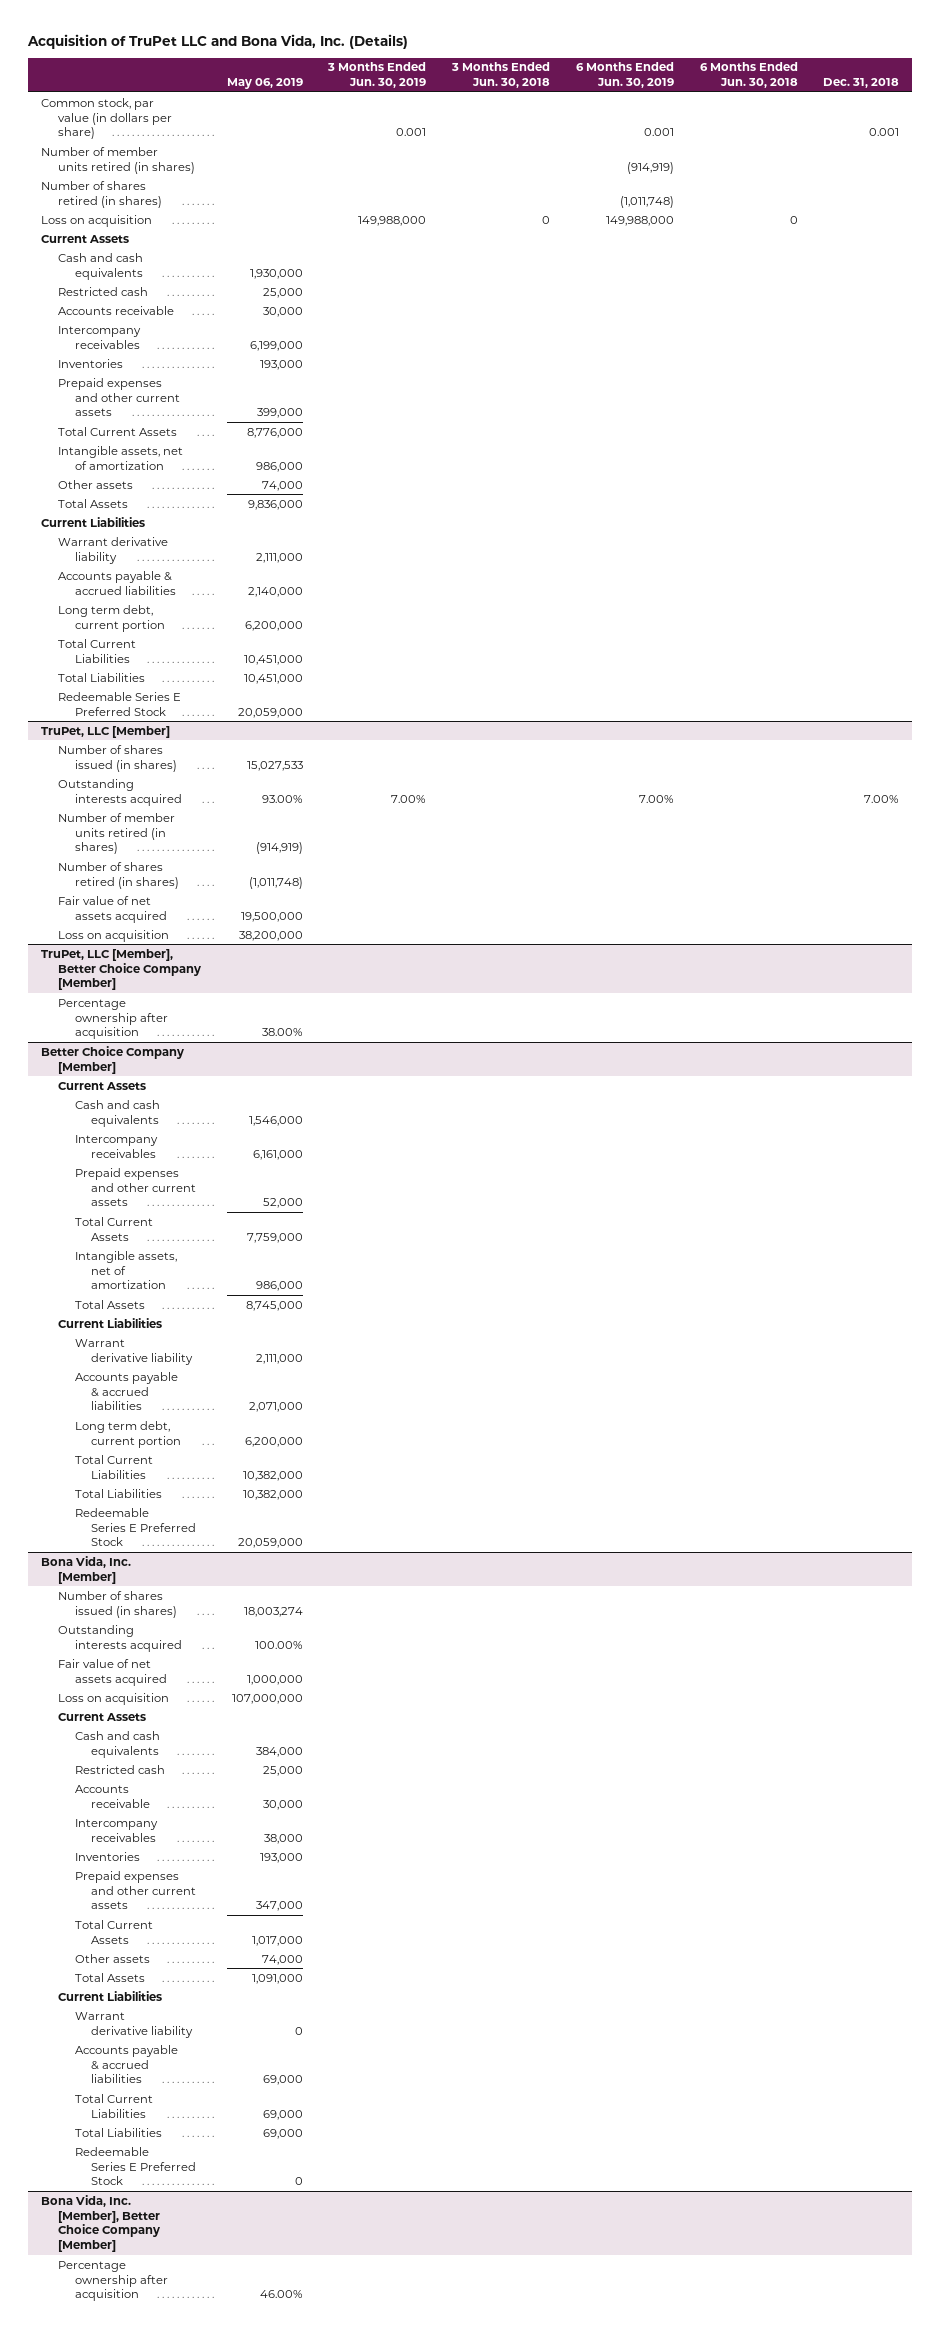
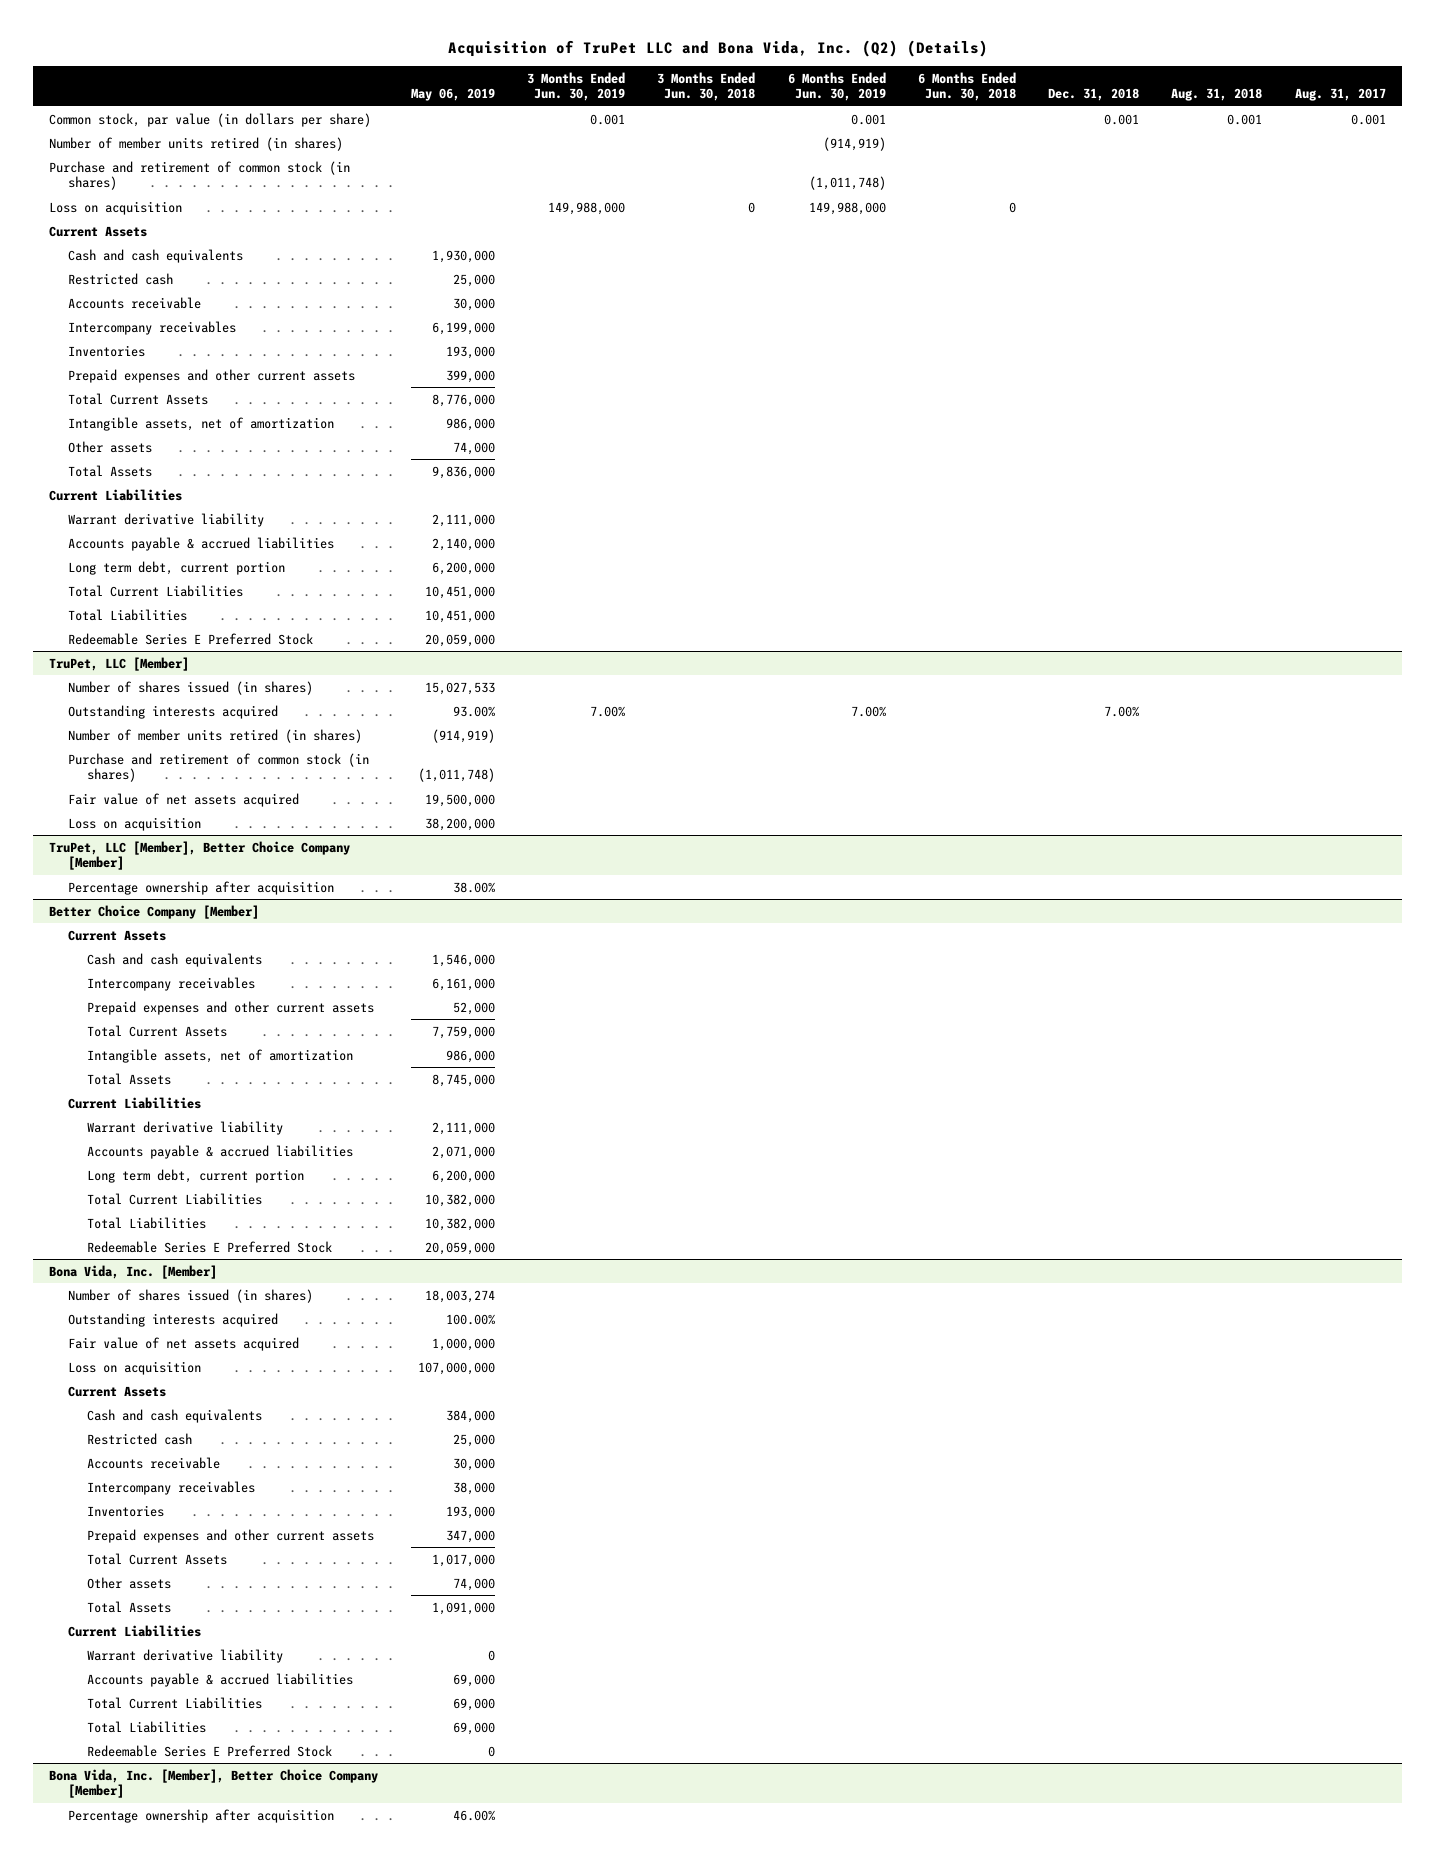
[27,34,409,50] Acquisition of TruPet LLC and Bona Vida, Inc. (Details) -> [447,40,988,58] Acquisition of TruPet LLC and Bona Vida, Inc. (Q2) (Details)
none -> [1171,88,1263,102] Aug. 31, 2018
none -> [1294,88,1386,102] Aug. 31, 2017
[41,180,162,208] Number of shares retired (in shares) -> [49,160,351,190] Purchase and retirement of common stock (in shares)
[57,861,179,889] Number of shares retired (in shares) -> [68,752,370,782] Purchase and retirement of common stock (in shares)

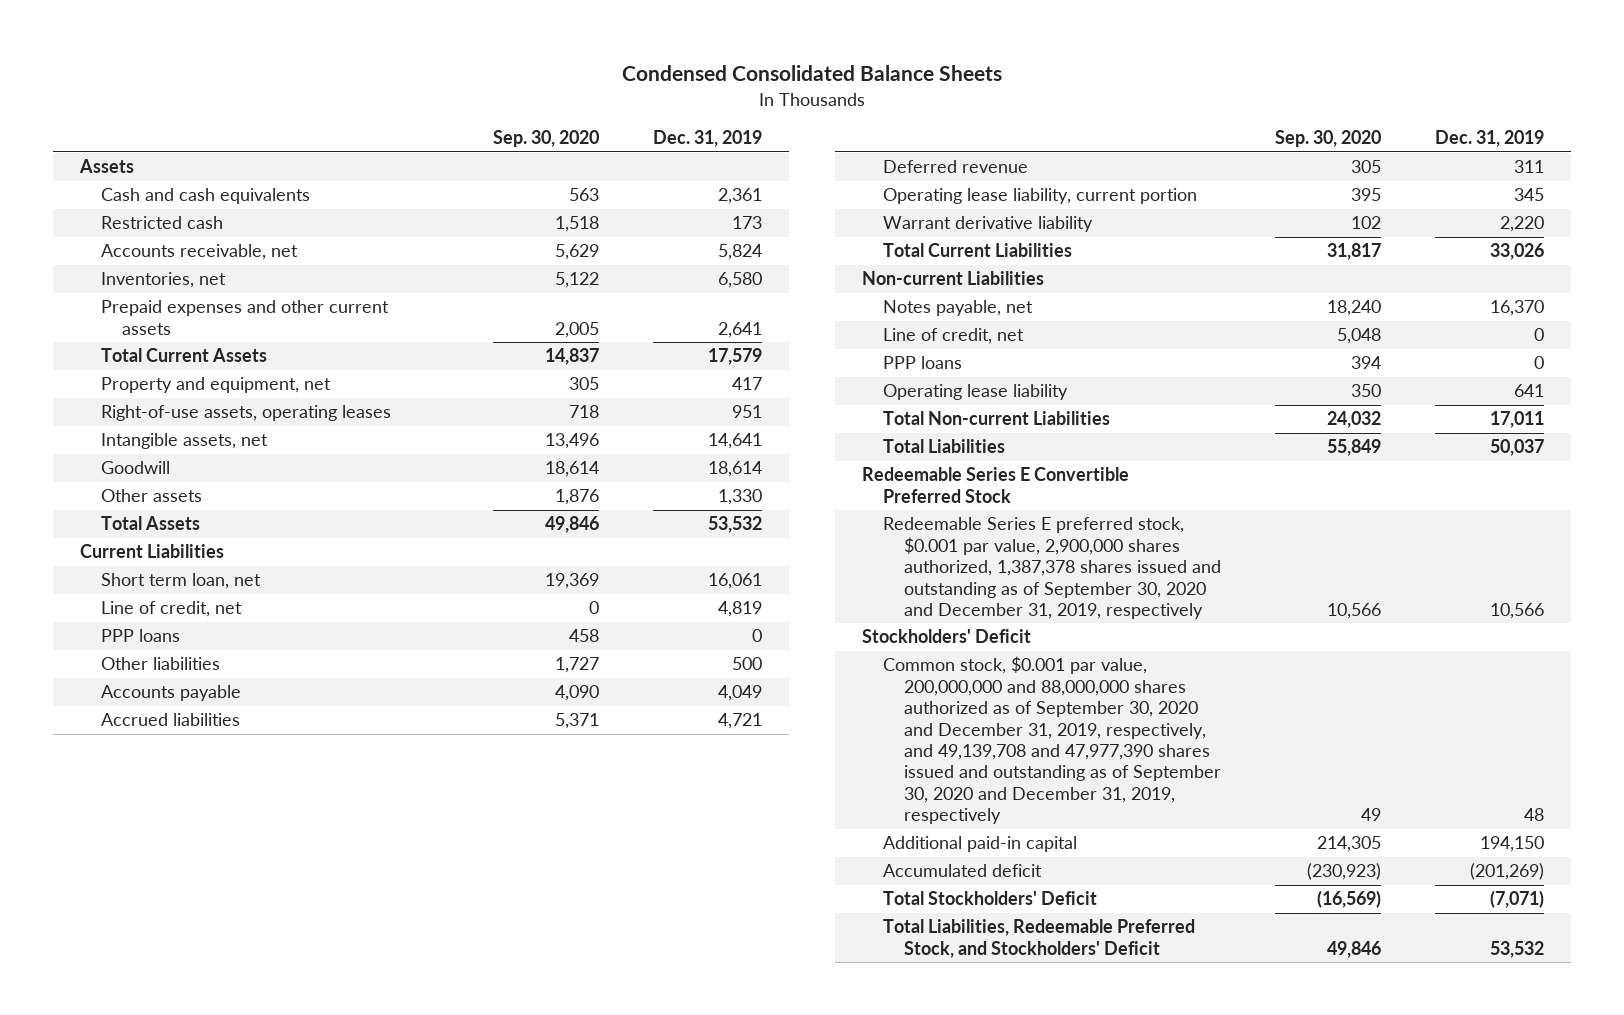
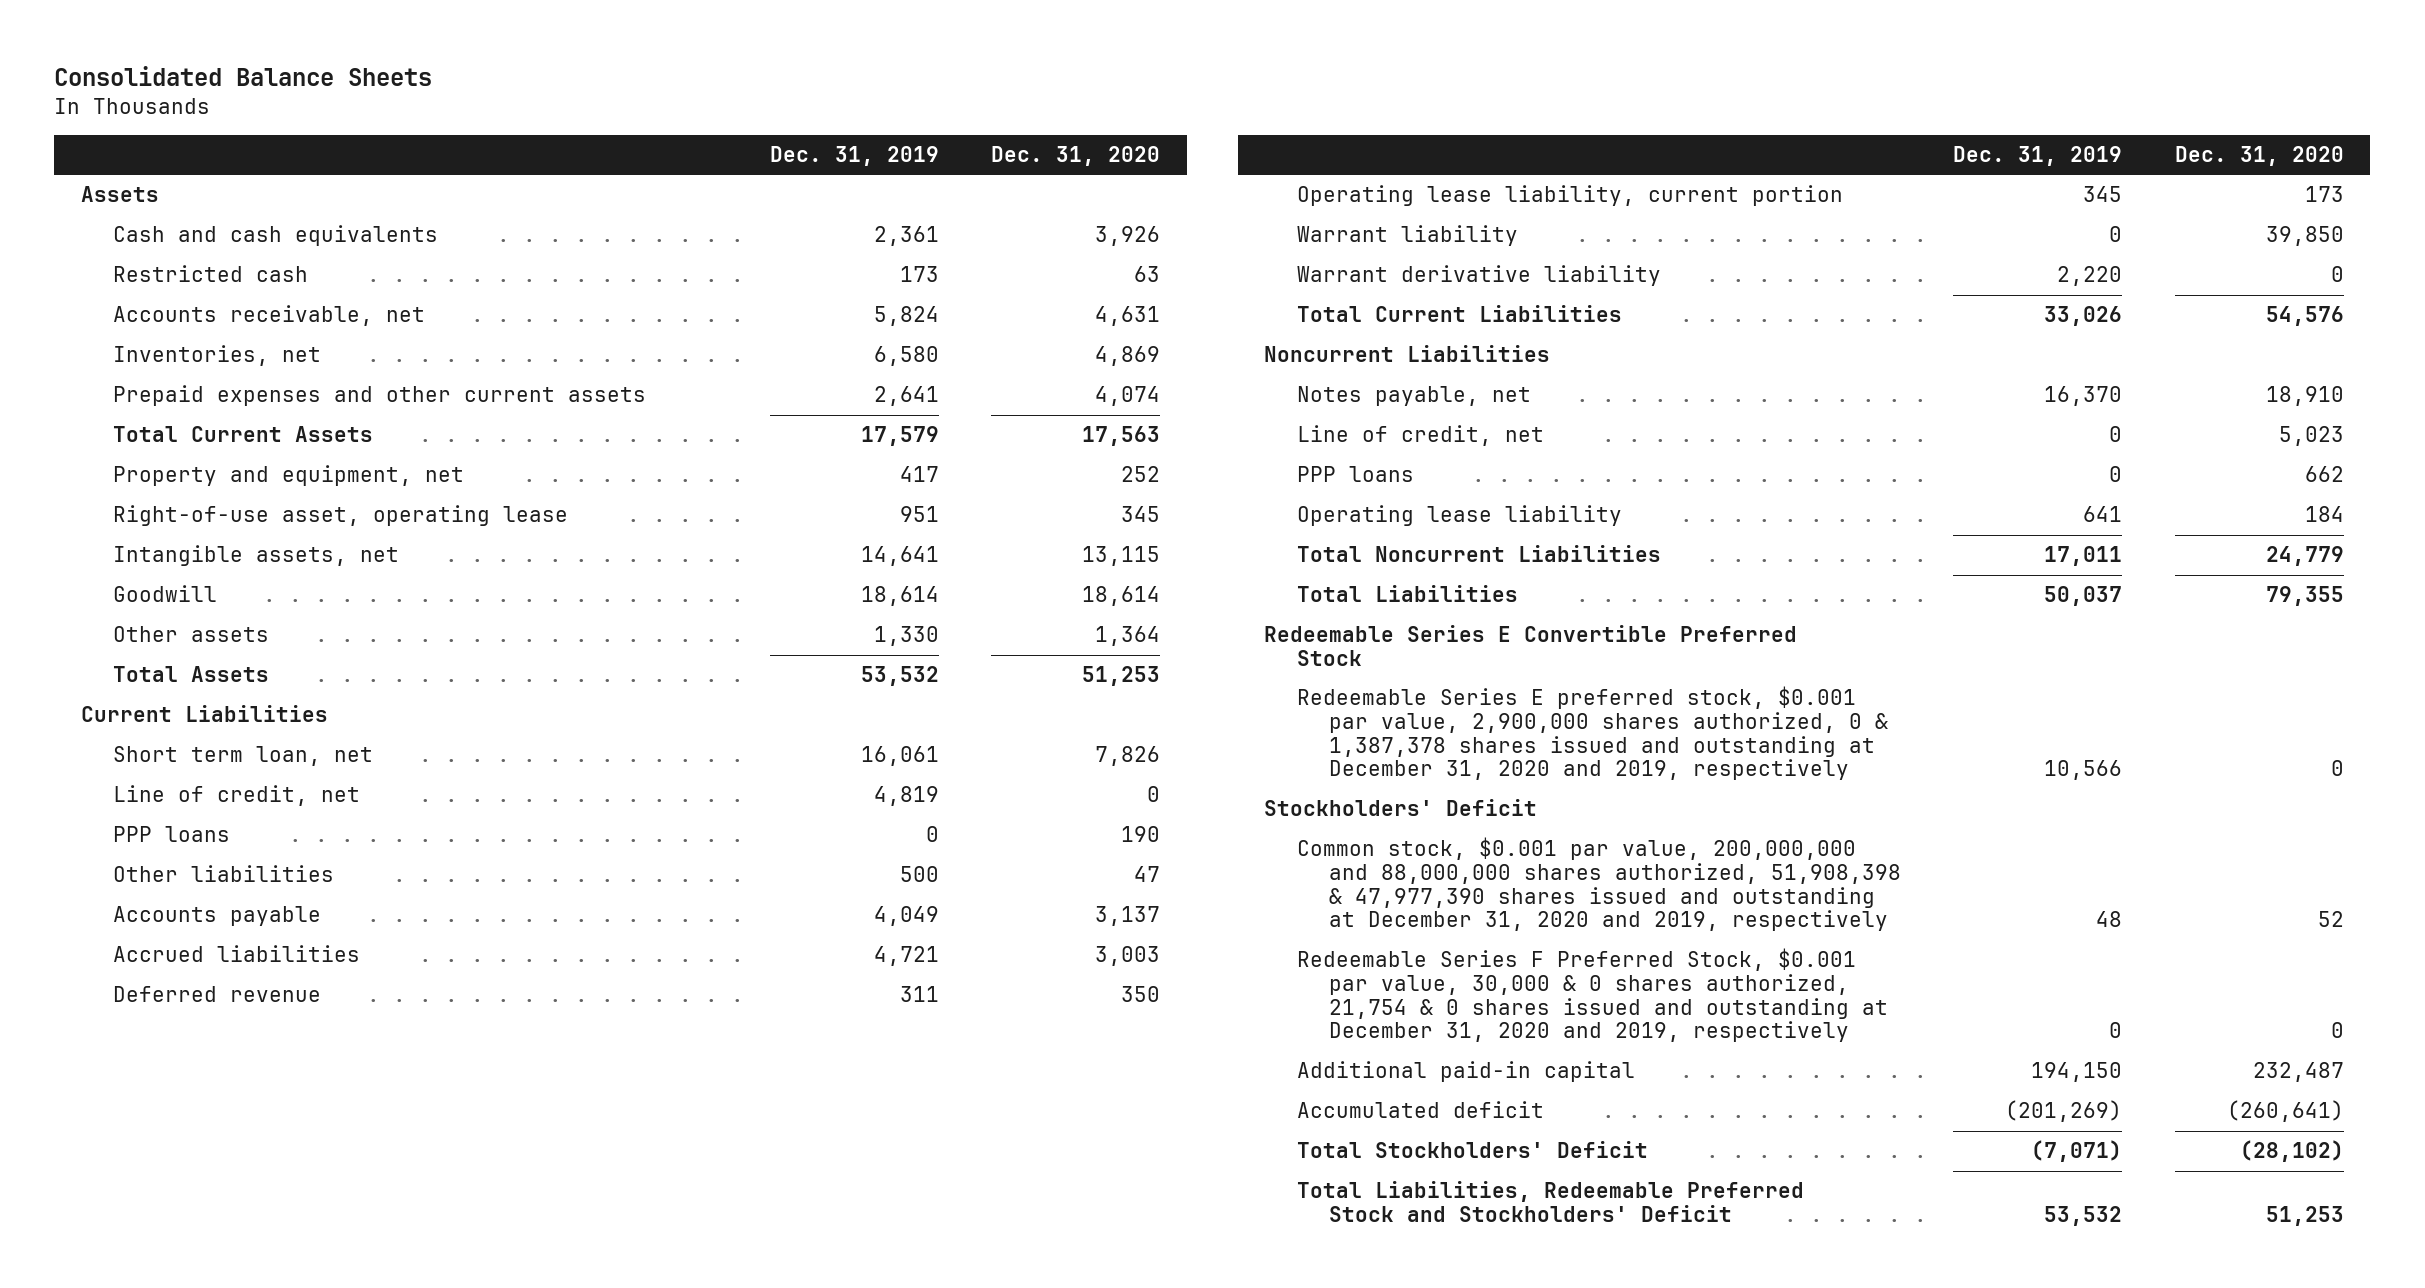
[621,65,1002,82] Condensed Consolidated Balance Sheets -> [54,66,433,87] Consolidated Balance Sheets
[493,130,600,148] Sep. 30, 2020 -> none
none -> [991,145,1161,166] Dec. 31, 2020
[101,405,392,422] Right-of-use assets, operating leases -> [112,505,568,527] Right-of-use asset, operating lease
none -> [1296,225,1518,247] Warrant liability
[861,271,1044,286] Non-current Liabilities -> [1264,345,1551,363] Noncurrent Liabilities
[882,411,1110,426] Total Non-current Liabilities -> [1296,545,1661,563] Total Noncurrent Liabilities
[882,517,1221,620] Redeemable Series E preferred stock, $0.001 par value, 2,900,000 shares authorized, 1,387,378 shares issued and outstanding as of September 30, 2020 and December 31, 2019, respectively -> [1296,686,1888,781] Redeemable Series E preferred stock, $0.001 par value, 2,900,000 shares authorized, 0 & 1,387,378 shares issued and outstanding at December 31, 2020 and 2019, respectively
[882,656,1221,825] Common stock, $0.001 par value, 200,000,000 and 88,000,000 shares authorized as of September 30, 2020 and December 31, 2019, respectively, and 49,139,708 and 47,977,390 shares issued and outstanding as of September 30, 2020 and December 31, 2019, respectively -> [1296,837,1901,932] Common stock, $0.001 par value, 200,000,000 and 88,000,000 shares authorized, 51,908,398 & 47,977,390 shares issued and outstanding at December 31, 2020 and 2019, respectively
none -> [1296,948,1888,1043] Redeemable Series F Preferred Stock, $0.001 par value, 30,000 & 0 shares authorized, 21,754 & 0 shares issued and outstanding at December 31, 2020 and 2019, respectively
[882,919,1195,958] Total Liabilities, Redeemable Preferred Stock, and Stockholders' Deficit -> [1296,1181,1804,1222] Total Liabilities, Redeemable Preferred Stock and Stockholders' Deficit

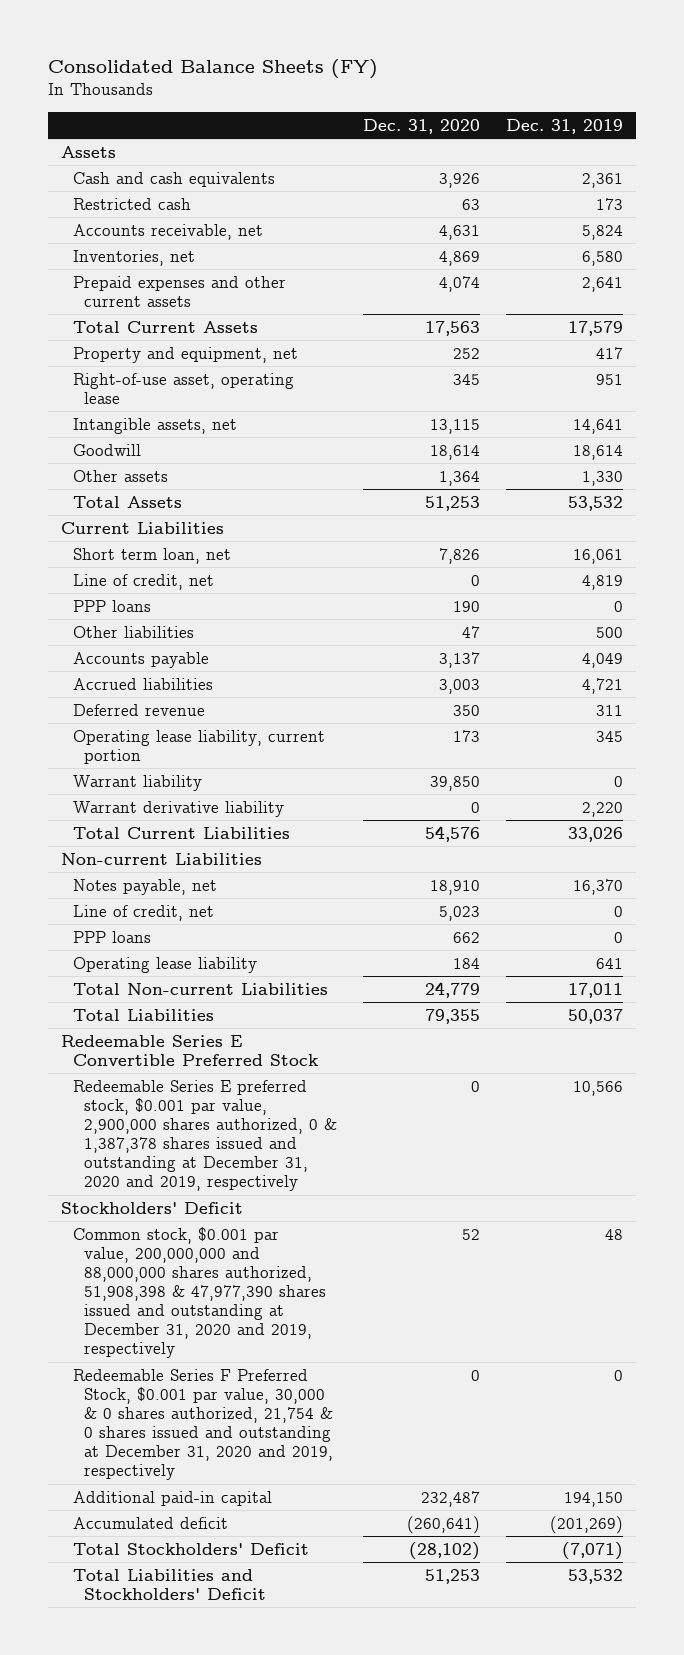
[54,66,433,87] Consolidated Balance Sheets -> [47,59,378,80] Consolidated Balance Sheets (FY)
[1264,345,1551,363] Noncurrent Liabilities -> [60,852,262,865] Non-current Liabilities
[1296,545,1661,563] Total Noncurrent Liabilities -> [72,982,328,995] Total Non-current Liabilities
[1296,1181,1804,1222] Total Liabilities, Redeemable Preferred Stock and Stockholders' Deficit -> [72,1568,267,1600] Total Liabilities and Stockholders' Deficit

